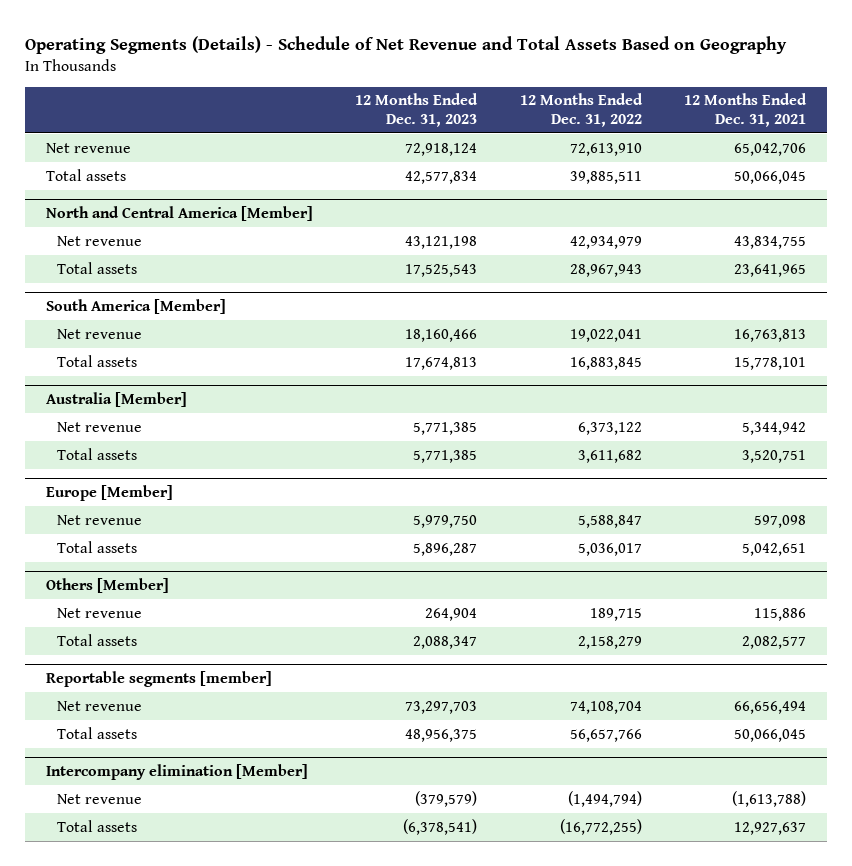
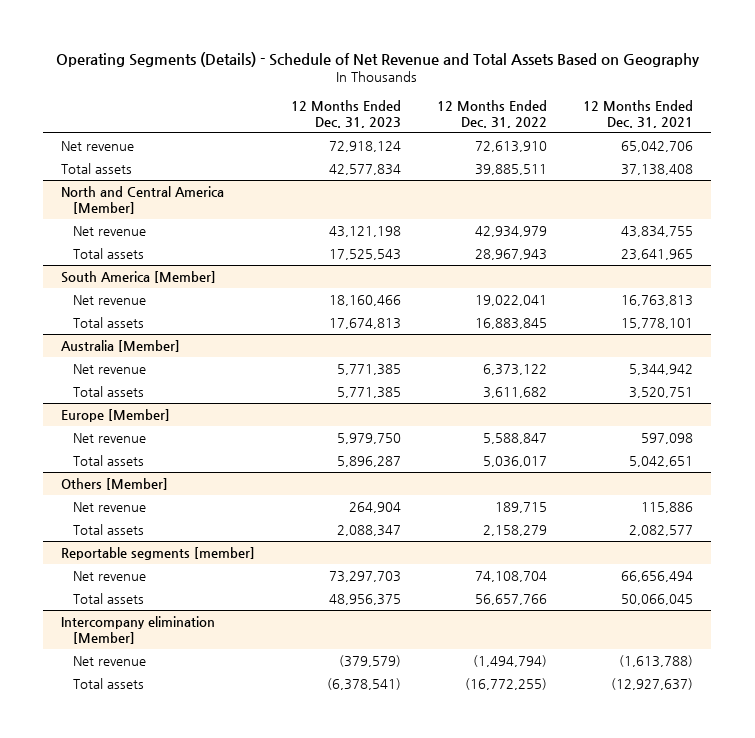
[733,170,806,184] 50,066,045 -> [621,164,694,176] 37,138,408
[733,821,806,835] 12,927,637 -> [611,678,694,691] (12,927,637)

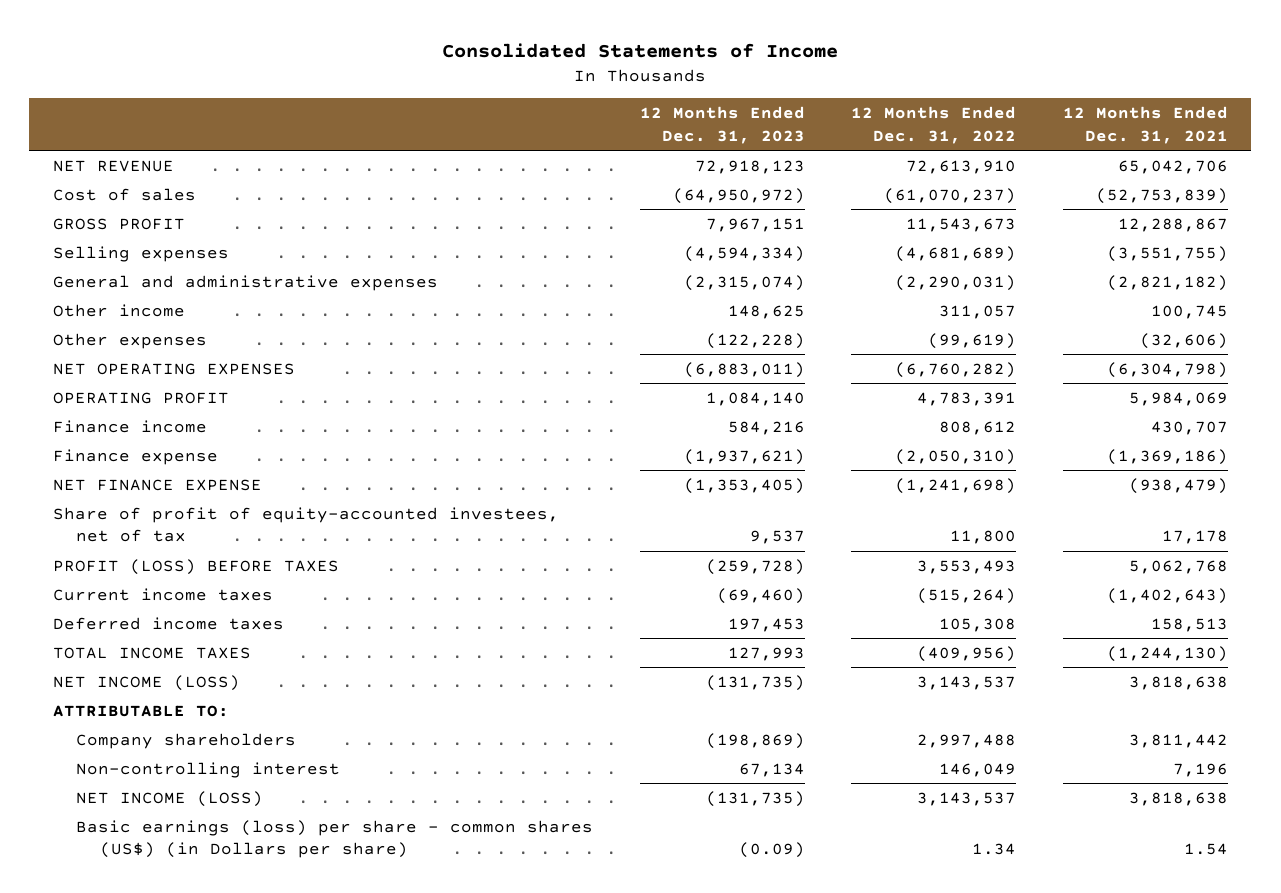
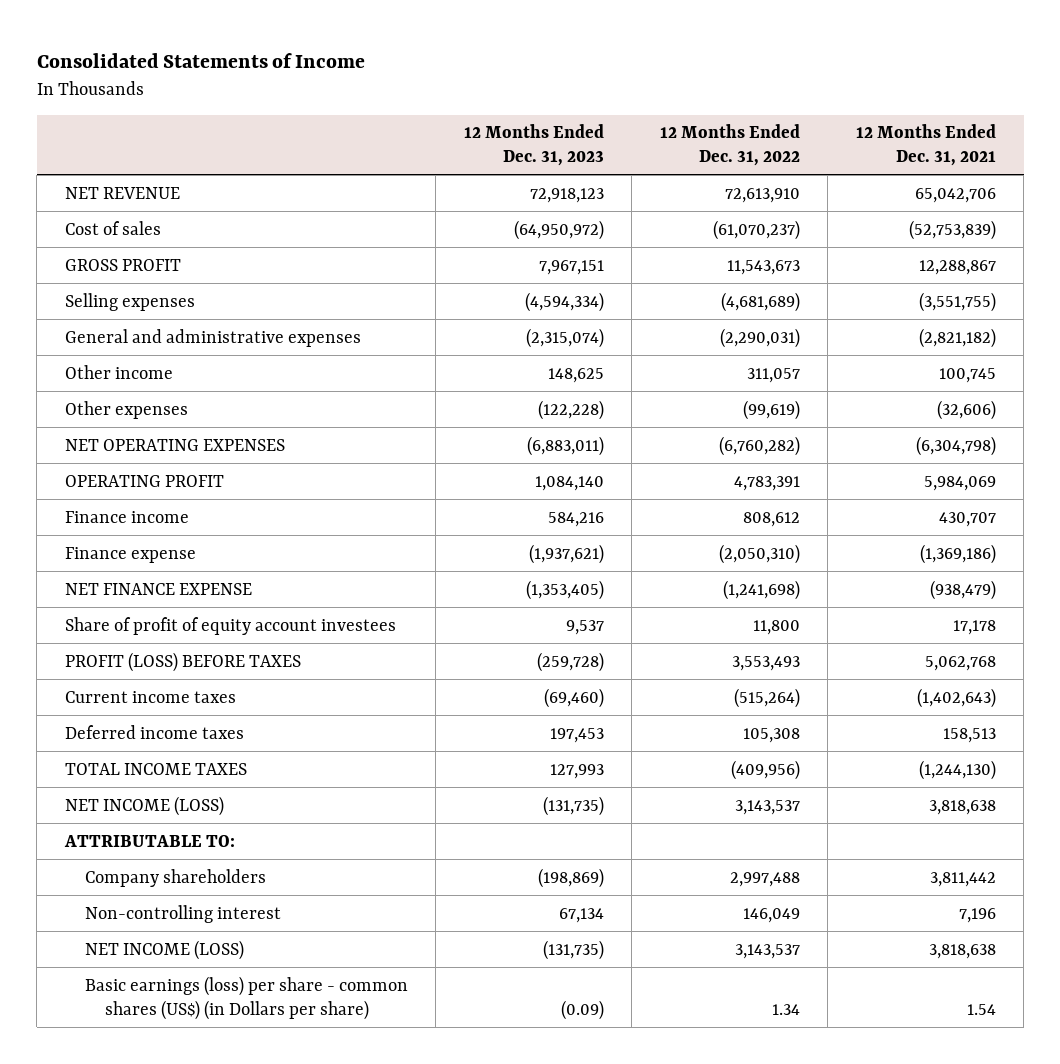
[52,506,559,543] Share of profit of equity-accounted investees, net of tax -> [64,616,396,635] Share of profit of equity account investees

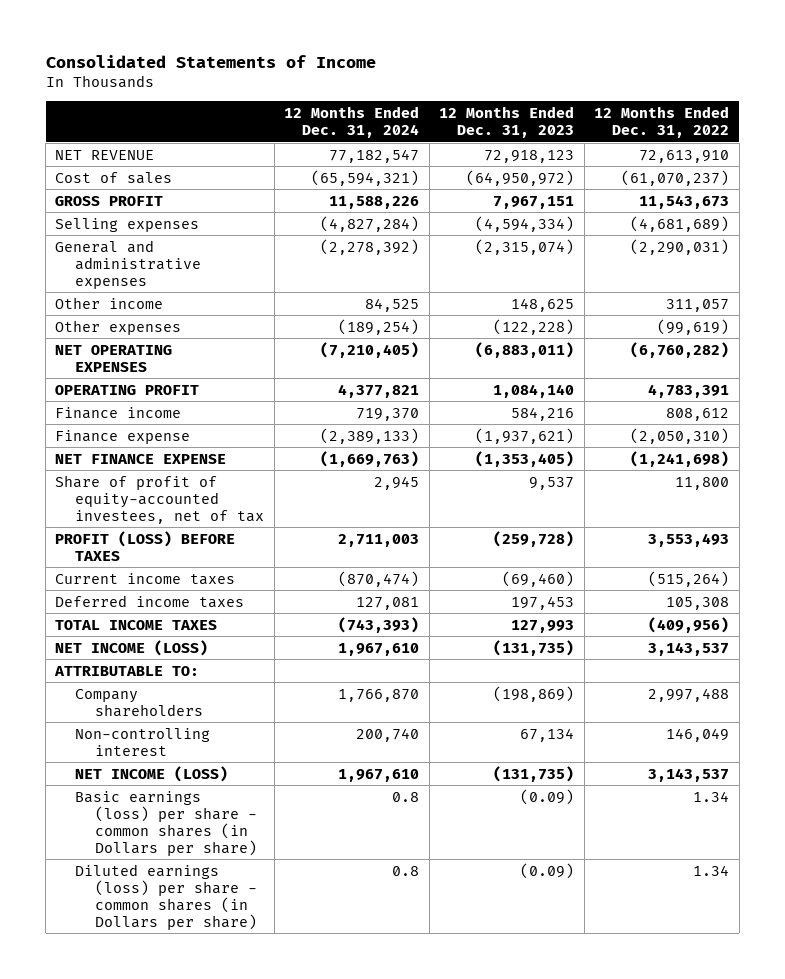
[855,124,996,167] 12 Months Ended Dec. 31, 2021 -> none
none -> [284,106,420,139] 12 Months Ended Dec. 31, 2024
[64,616,396,635] Share of profit of equity account investees -> [55,474,265,524] Share of profit of equity-accounted investees, net of tax
[84,975,408,1020] Basic earnings (loss) per share - common shares (US$) (in Dollars per share) -> [75,790,258,856] Basic earnings (loss) per share - common shares (in Dollars per share)
none -> [75,863,258,930] Diluted earnings (loss) per share - common shares (in Dollars per share)

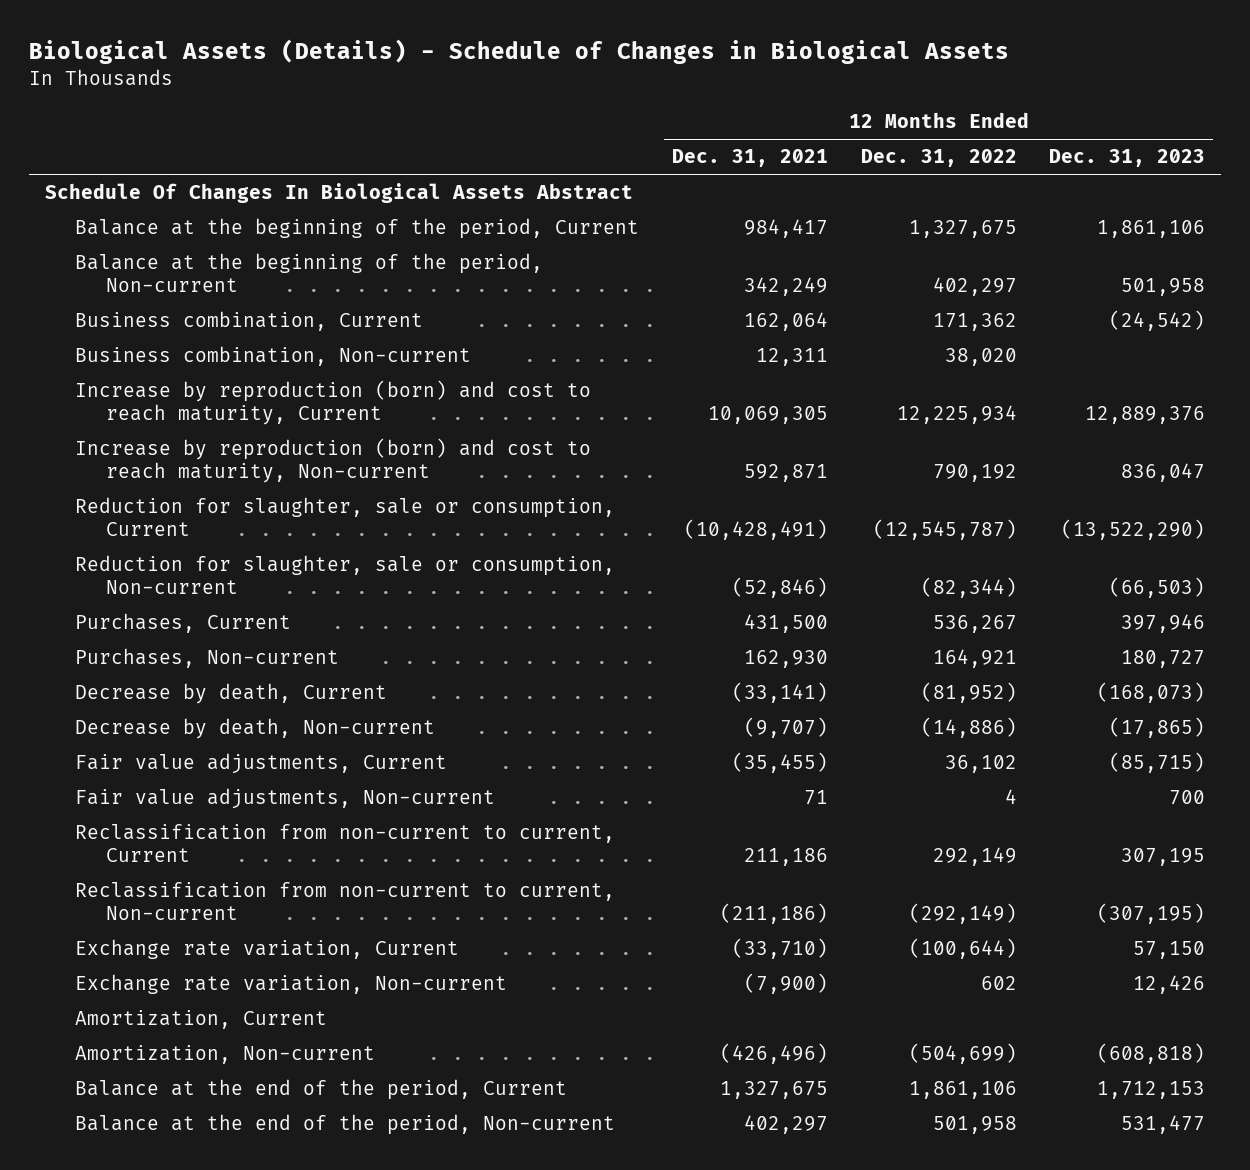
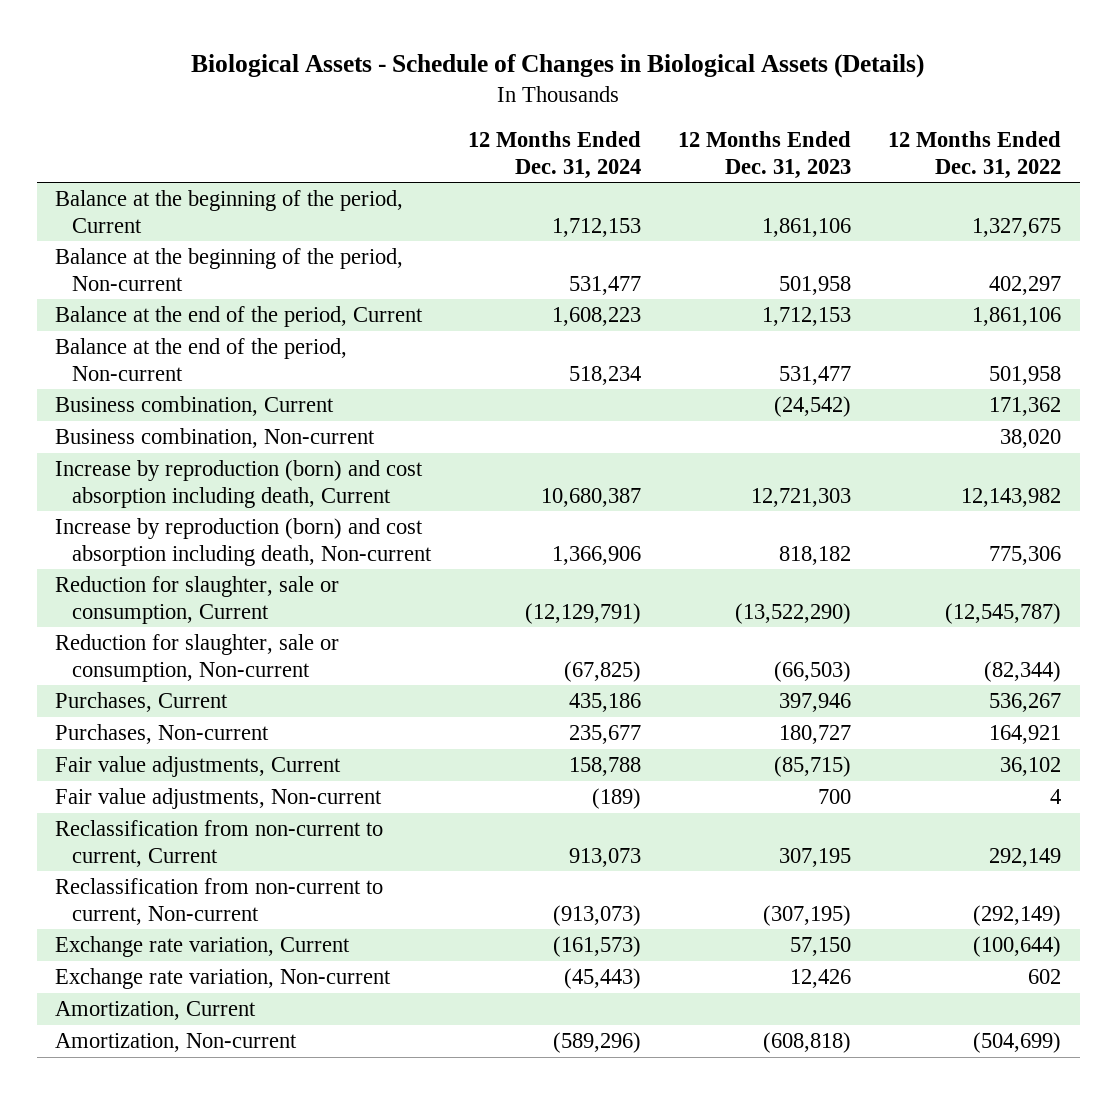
[29,38,1010,64] Biological Assets (Details) - Schedule of Changes in Biological Assets -> [191,53,925,78] Biological Assets - Schedule of Changes in Biological Assets (Details)
[672,149,829,168] Dec. 31, 2021 -> none
none -> [468,131,642,179] 12 Months Ended Dec. 31, 2024
[45,183,634,204] Schedule Of Changes In Biological Assets Abstract -> none
[75,1079,568,1101] Balance at the end of the period, Current -> [55,306,424,328] Balance at the end of the period, Current
[75,1114,616,1136] Balance at the end of the period, Non-current -> [55,338,348,381] Balance at the end of the period, Non-current
[75,380,592,425] Increase by reproduction (born) and cost to reach maturity, Current -> [55,460,424,508] Increase by reproduction (born) and cost absorption including death, Current
[896,404,1017,424] 12,225,934 -> [961,487,1062,507] 12,143,982
[1085,405,1206,424] 12,889,376 -> [751,487,852,507] 12,721,303
[75,438,592,483] Increase by reproduction (born) and cost to reach maturity, Non-current -> [55,518,433,566] Increase by reproduction (born) and cost absorption including death, Non-current
[932,463,1017,482] 790,192 -> [989,545,1062,565] 775,306
[1121,462,1206,482] 836,047 -> [779,545,852,565] 818,182
[75,683,388,705] Decrease by death, Current -> none
[75,718,436,740] Decrease by death, Non-current -> none

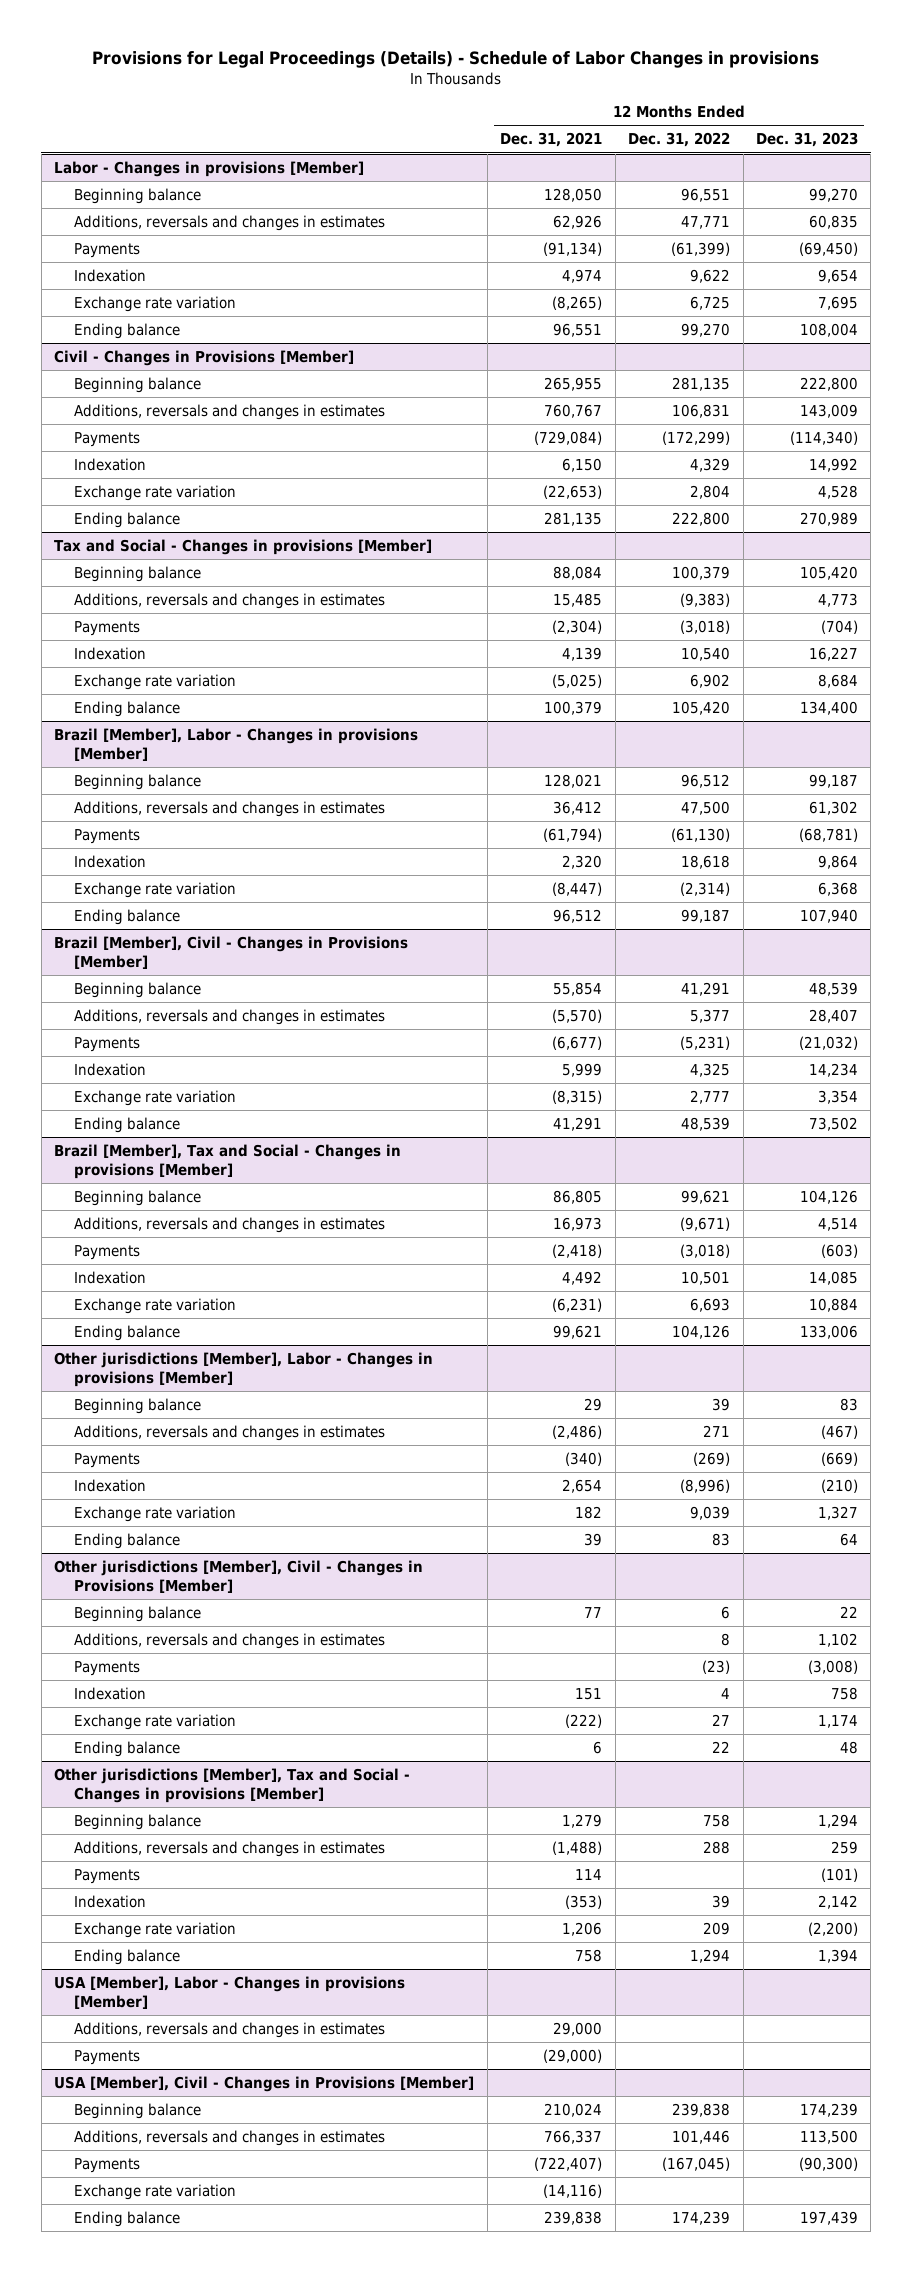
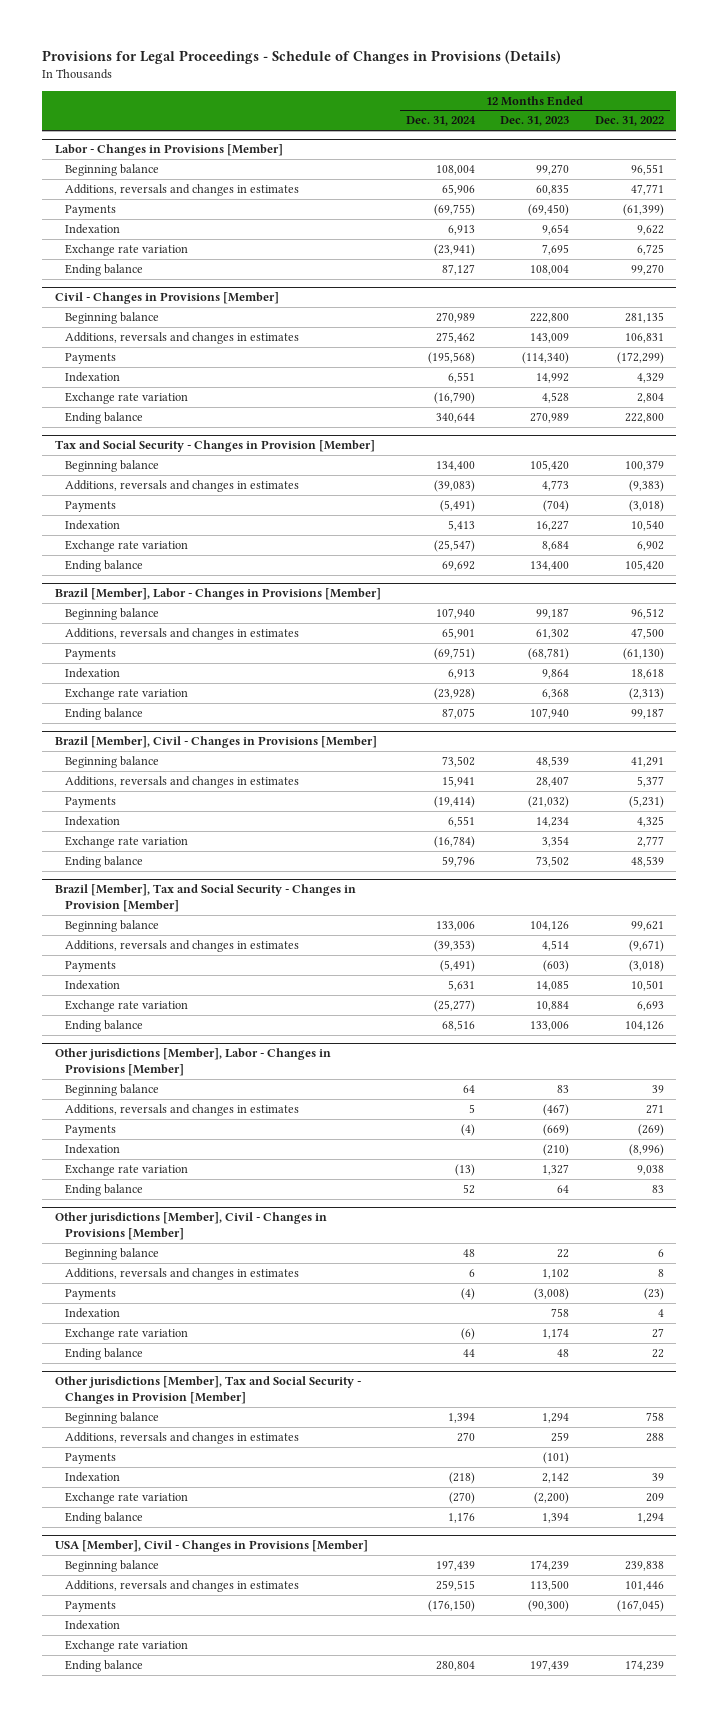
[92,50,820,68] Provisions for Legal Proceedings (Details) - Schedule of Labor Changes in provisions -> [42,50,562,65] Provisions for Legal Proceedings - Schedule of Changes in Provisions (Details)
[500,132,603,148] Dec. 31, 2021 -> none
none -> [405,116,476,127] Dec. 31, 2024
[54,161,365,178] Labor - Changes in provisions [Member] -> [54,143,283,156] Labor - Changes in Provisions [Member]
[54,539,433,556] Tax and Social - Changes in provisions [Member] -> [54,439,375,452] Tax and Social Security - Changes in Provision [Member]
[54,728,419,761] Brazil [Member], Labor - Changes in provisions [Member] -> [54,587,381,600] Brazil [Member], Labor - Changes in Provisions [Member]
[680,882,731,897] (2,314) -> [628,687,664,700] (2,313)
[54,1144,402,1179] Brazil [Member], Tax and Social - Changes in provisions [Member] -> [54,883,356,912] Brazil [Member], Tax and Social Security - Changes in Provision [Member]
[54,1352,434,1387] Other jurisdictions [Member], Labor - Changes in provisions [Member] -> [54,1047,331,1076] Other jurisdictions [Member], Labor - Changes in Provisions [Member]
[690,1506,731,1521] 9,039 -> [636,1164,664,1175] 9,038
[54,1768,411,1803] Other jurisdictions [Member], Tax and Social - Changes in provisions [Member] -> [54,1375,361,1404] Other jurisdictions [Member], Tax and Social Security - Changes in Provision [Member]
[54,1976,406,2009] USA [Member], Labor - Changes in provisions [Member] -> none
[73,2022,385,2039] Additions, reversals and changes in estimates -> none
[73,2050,140,2066] Payments -> none
none -> [64,1619,120,1630] Indexation

